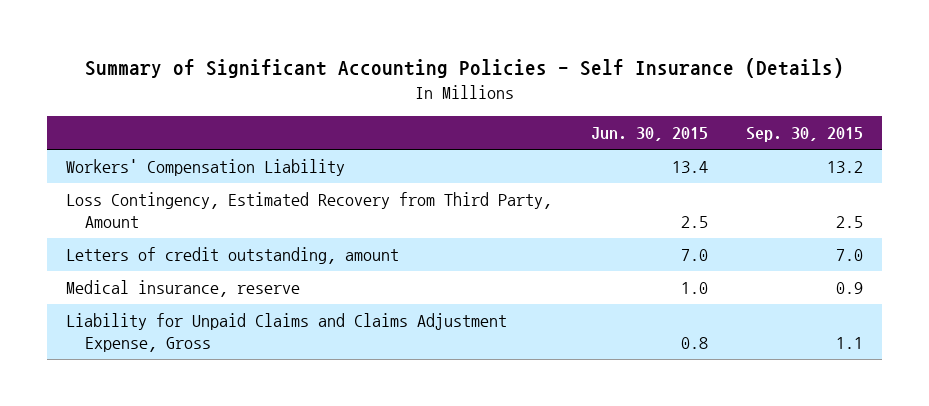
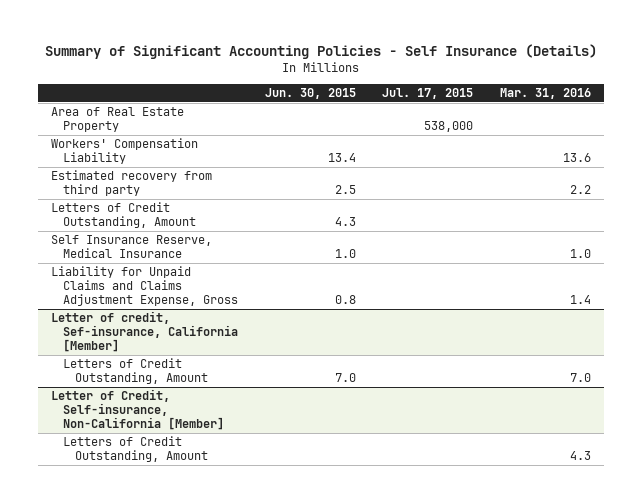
[746,127,864,143] Sep. 30, 2015 -> none
none -> [382,88,474,100] Jul. 17, 2015
none -> [499,88,591,100] Mar. 31, 2016
none -> [51,107,185,133] Area of Real Estate Property
[65,192,552,229] Loss Contingency, Estimated Recovery from Third Party, Amount -> [51,170,213,197] Estimated recovery from third party
[65,247,399,265] Letters of credit outstanding, amount -> [51,202,197,229] Letters of Credit Outstanding, Amount
[680,249,708,262] 7.0 -> [334,217,356,227] 4.3
[65,280,300,298] Medical insurance, reserve -> [51,235,213,259] Self Insurance Reserve, Medical Insurance
none -> [51,311,239,353] Letter of credit, Sef-insurance, California [Member]
none -> [63,358,209,385] Letters of Credit Outstanding, Amount
none -> [51,389,225,431] Letter of Credit, Self-insurance, Non-California [Member]
none -> [63,436,209,463] Letters of Credit Outstanding, Amount

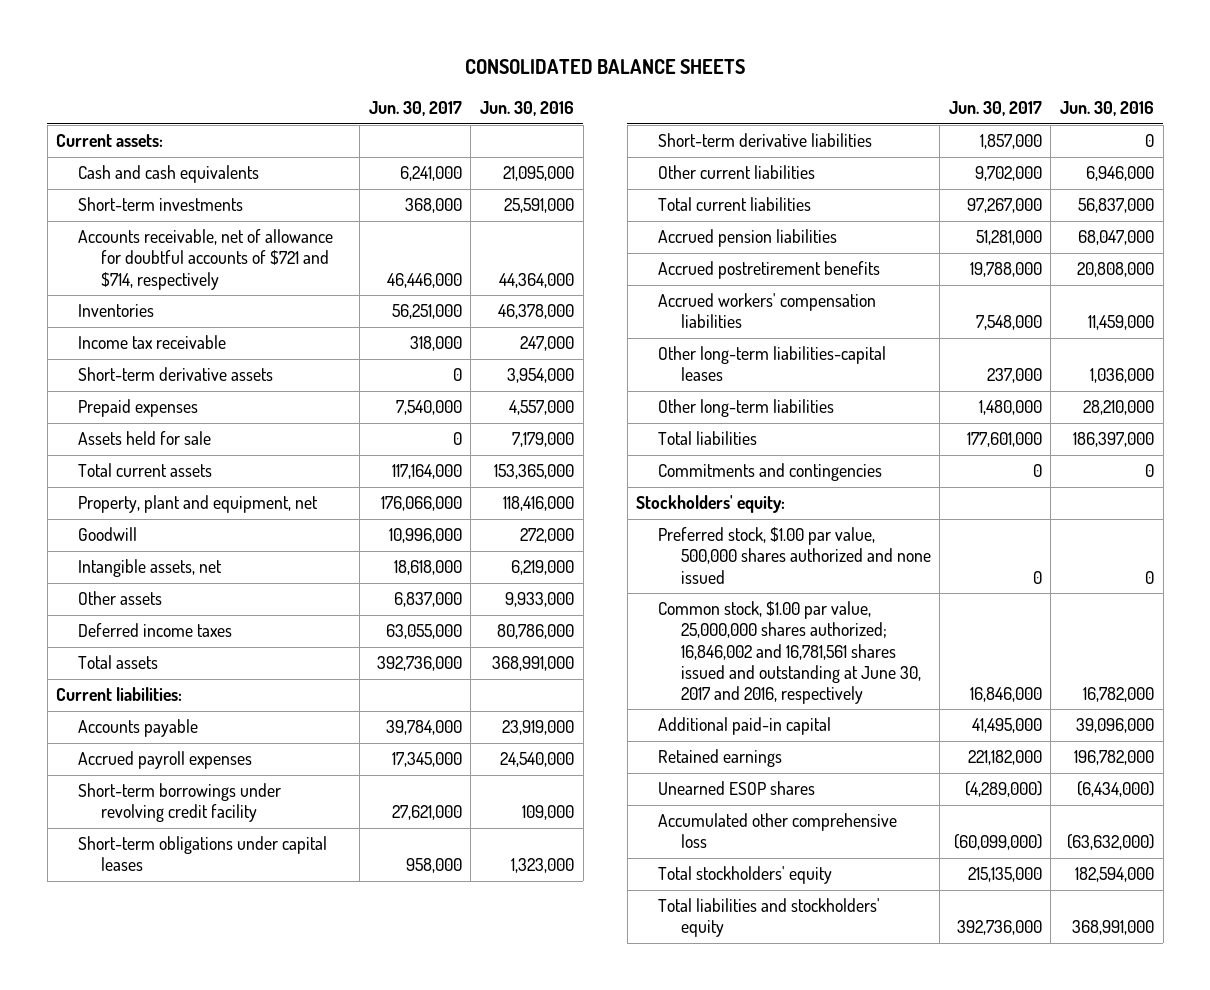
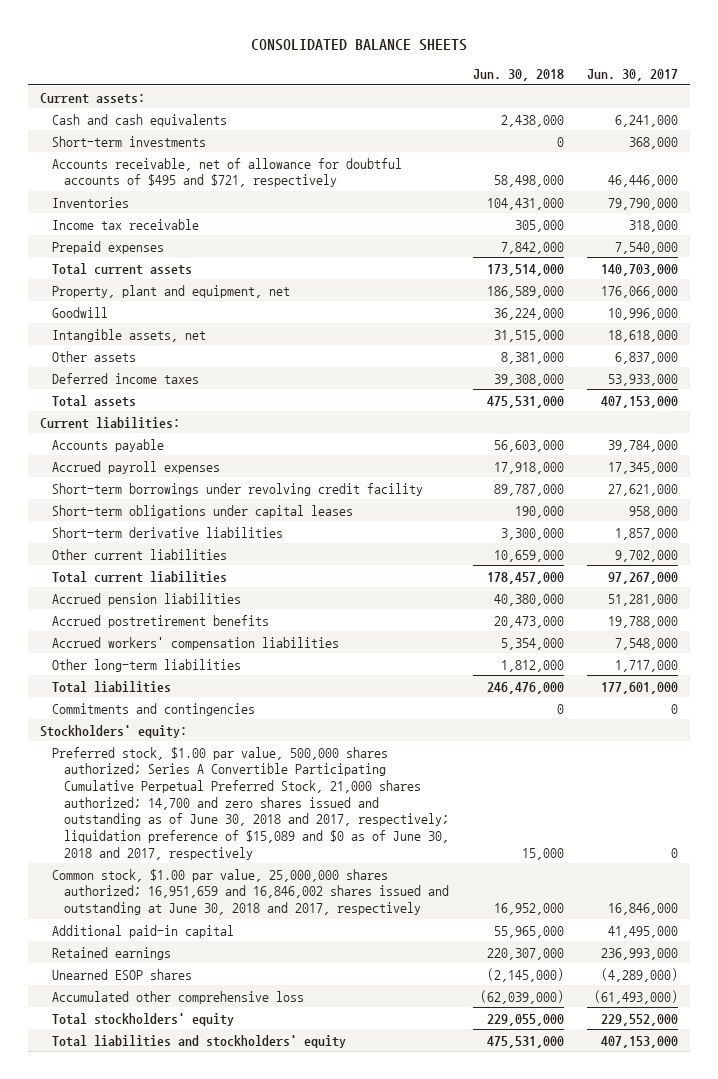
[479,101,574,117] Jun. 30, 2016 -> none
none -> [472,69,564,82] Jun. 30, 2018
[78,229,334,290] Accounts receivable, net of allowance for doubtful accounts of $721 and $714, respectively -> [51,157,402,188] Accounts receivable, net of allowance for doubtful accounts of $495 and $721, respectively
[391,304,462,320] 56,251,000 -> [608,197,679,210] 79,790,000
[78,367,274,382] Short-term derivative assets -> none
[78,431,212,446] Assets held for sale -> none
[391,464,462,480] 117,164,000 -> [601,263,679,276] 140,703,000
[385,624,462,640] 63,055,000 -> [608,373,679,386] 53,933,000
[376,656,462,672] 392,736,000 -> [601,395,679,408] 407,153,000
[658,346,887,382] Other long-term liabilities-capital leases -> none
[978,400,1042,416] 1,480,000 -> [615,659,679,672] 1,717,000
[658,527,931,584] Preferred stock, $1.00 par value, 500,000 shares authorized and none issued -> [51,746,449,860] Preferred stock, $1.00 par value, 500,000 shares authorized; Series A Convertible Participating Cumulative Perpetual Preferred Stock, 21,000 shares authorized; 14,700 and zero shares issued and outstanding as of June 30, 2018 and 2017, respectively; liquidation preference of $15,089 and $0 as of June 30, 2018 and 2017, respectively
[658,601,921,704] Common stock, $1.00 par value, 25,000,000 shares authorized; 16,846,002 and 16,781,561 shares issued and outstanding at June 30, 2017 and 2016, respectively -> [51,868,449,915] Common stock, $1.00 par value, 25,000,000 shares authorized; 16,951,659 and 16,846,002 shares issued and outstanding at June 30, 2018 and 2017, respectively
[967,750,1042,766] 221,182,000 -> [601,947,679,960] 236,993,000
[953,834,1042,851] (60,099,000) -> [594,989,679,1004] (61,493,000)
[967,867,1042,883] 215,135,000 -> [601,1013,679,1026] 229,552,000
[956,920,1042,936] 392,736,000 -> [601,1035,679,1048] 407,153,000

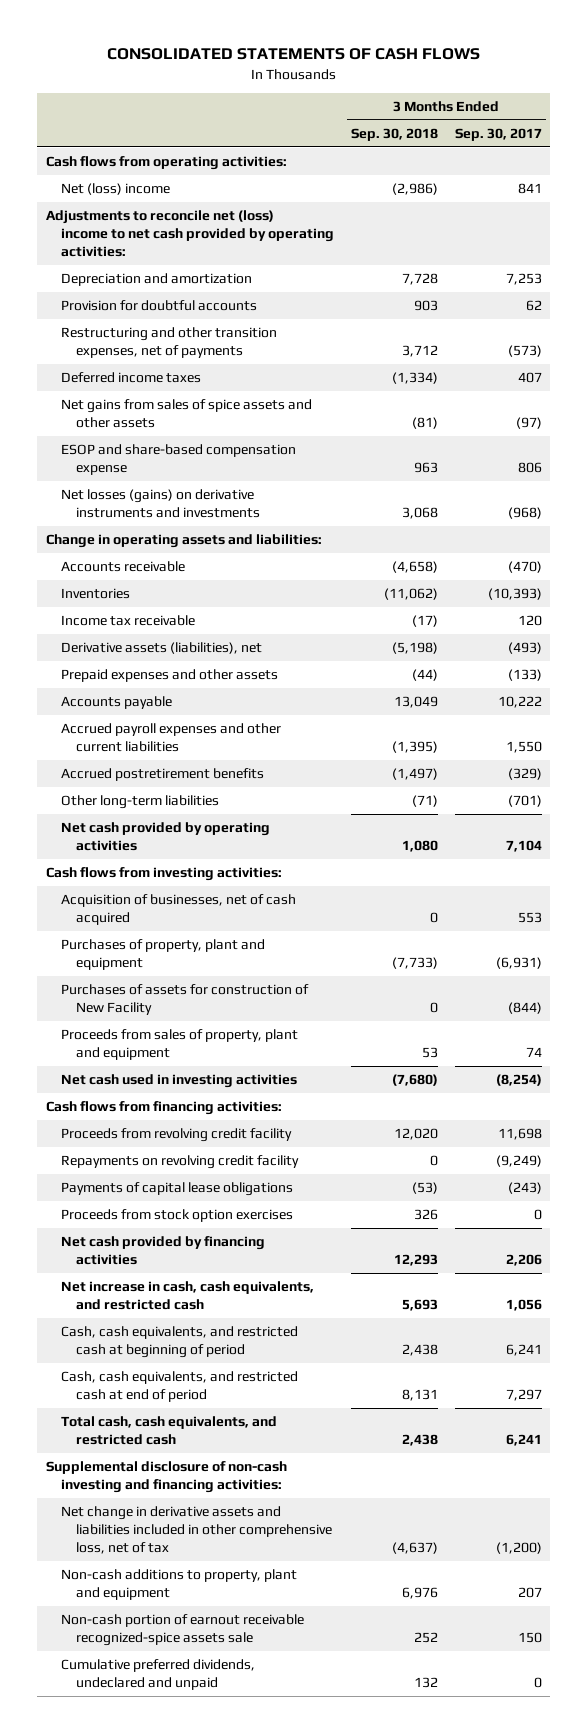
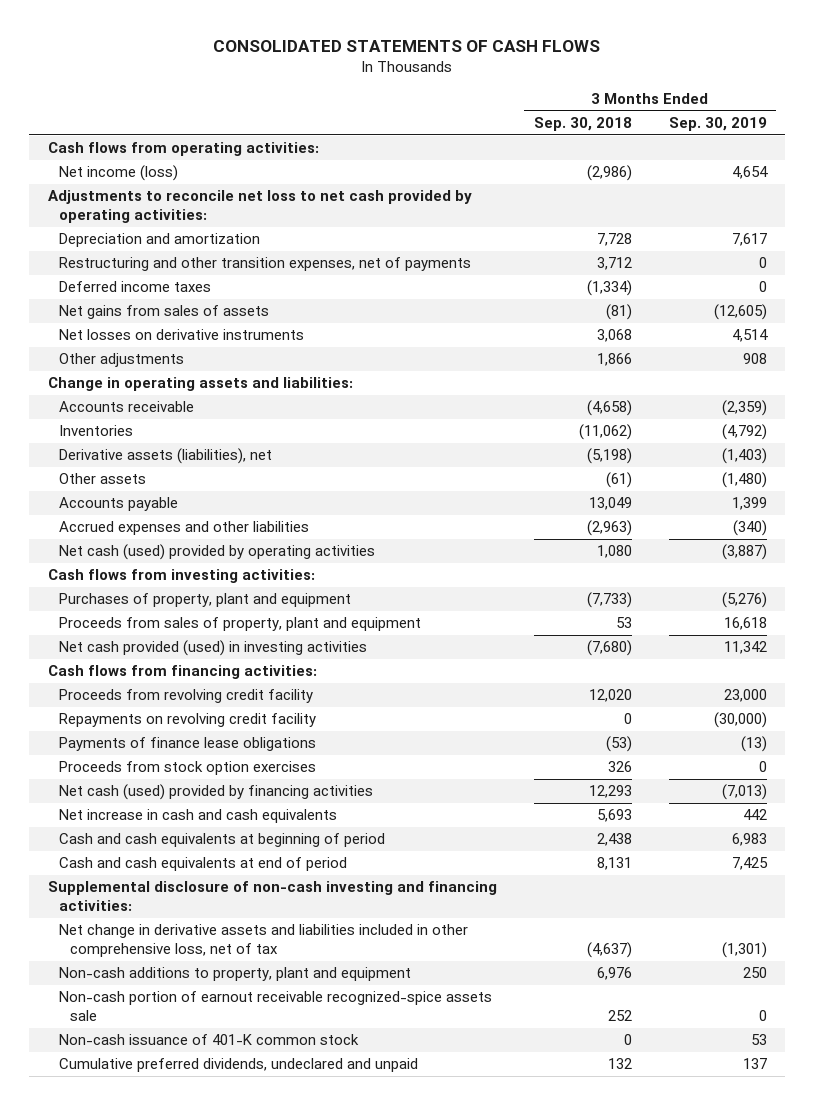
[454,128,542,142] Sep. 30, 2017 -> none
none -> [668,117,767,132] Sep. 30, 2019
[60,183,170,196] Net (loss) income -> [58,165,178,182] Net income (loss)
[45,210,334,258] Adjustments to reconcile net (loss) income to net cash provided by operating activities: -> [47,190,472,224] Adjustments to reconcile net loss to net cash provided by operating activities:
[60,300,257,312] Provision for doubtful accounts -> none
[60,444,296,476] ESOP and share-based compensation expense -> none
[60,399,312,429] Net gains from sales of spice assets and other assets -> [58,305,269,320] Net gains from sales of assets
[60,489,261,519] Net losses (gains) on derivative instruments and investments -> [58,329,304,341] Net losses on derivative instruments
none -> [58,353,184,368] Other adjustments
[60,615,195,627] Income tax receivable -> none
[60,669,278,683] Prepaid expenses and other assets -> [58,473,146,485] Other assets
[411,669,438,682] (44) -> [605,472,632,489] (61)
[60,768,264,782] Accrued postretirement benefits -> none
[60,795,219,810] Other long-term liabilities -> none
[60,723,281,753] Accrued payroll expenses and other current liabilities -> [58,521,309,536] Accrued expenses and other liabilities
[391,741,438,754] (1,395) -> [586,520,632,537] (2,963)
[60,822,270,852] Net cash provided by operating activities -> [58,544,375,561] Net cash (used) provided by operating activities
[60,894,296,926] Acquisition of businesses, net of cash acquired -> none
[60,984,309,1016] Purchases of assets for construction of New Facility -> none
[60,1074,297,1089] Net cash used in investing activities -> [58,640,367,657] Net cash provided (used) in investing activities
[60,1182,293,1197] Payments of capital lease obligations -> [58,737,316,752] Payments of finance lease obligations
[60,1416,277,1446] Total cash, cash equivalents, and restricted cash -> none
[60,1236,265,1266] Net cash provided by financing activities -> [58,784,373,801] Net cash (used) provided by financing activities
[60,1281,314,1311] Net increase in cash, cash equivalents, and restricted cash -> [58,809,337,824] Net increase in cash and cash equivalents
[60,1326,298,1359] Cash, cash equivalents, and restricted cash at beginning of period -> [58,833,385,848] Cash and cash equivalents at beginning of period
[60,1371,298,1403] Cash, cash equivalents, and restricted cash at end of period -> [58,857,347,872] Cash and cash equivalents at end of period
none -> [58,1034,359,1046] Non-cash issuance of 401-K common stock

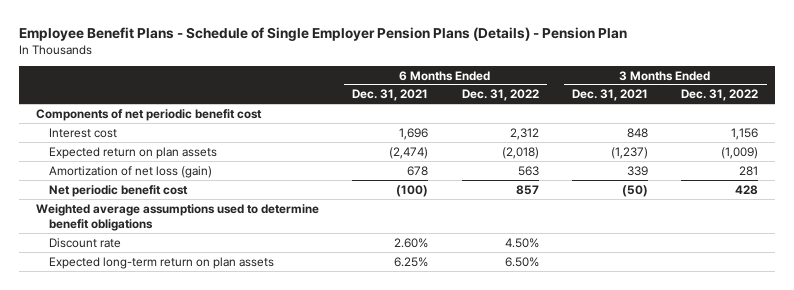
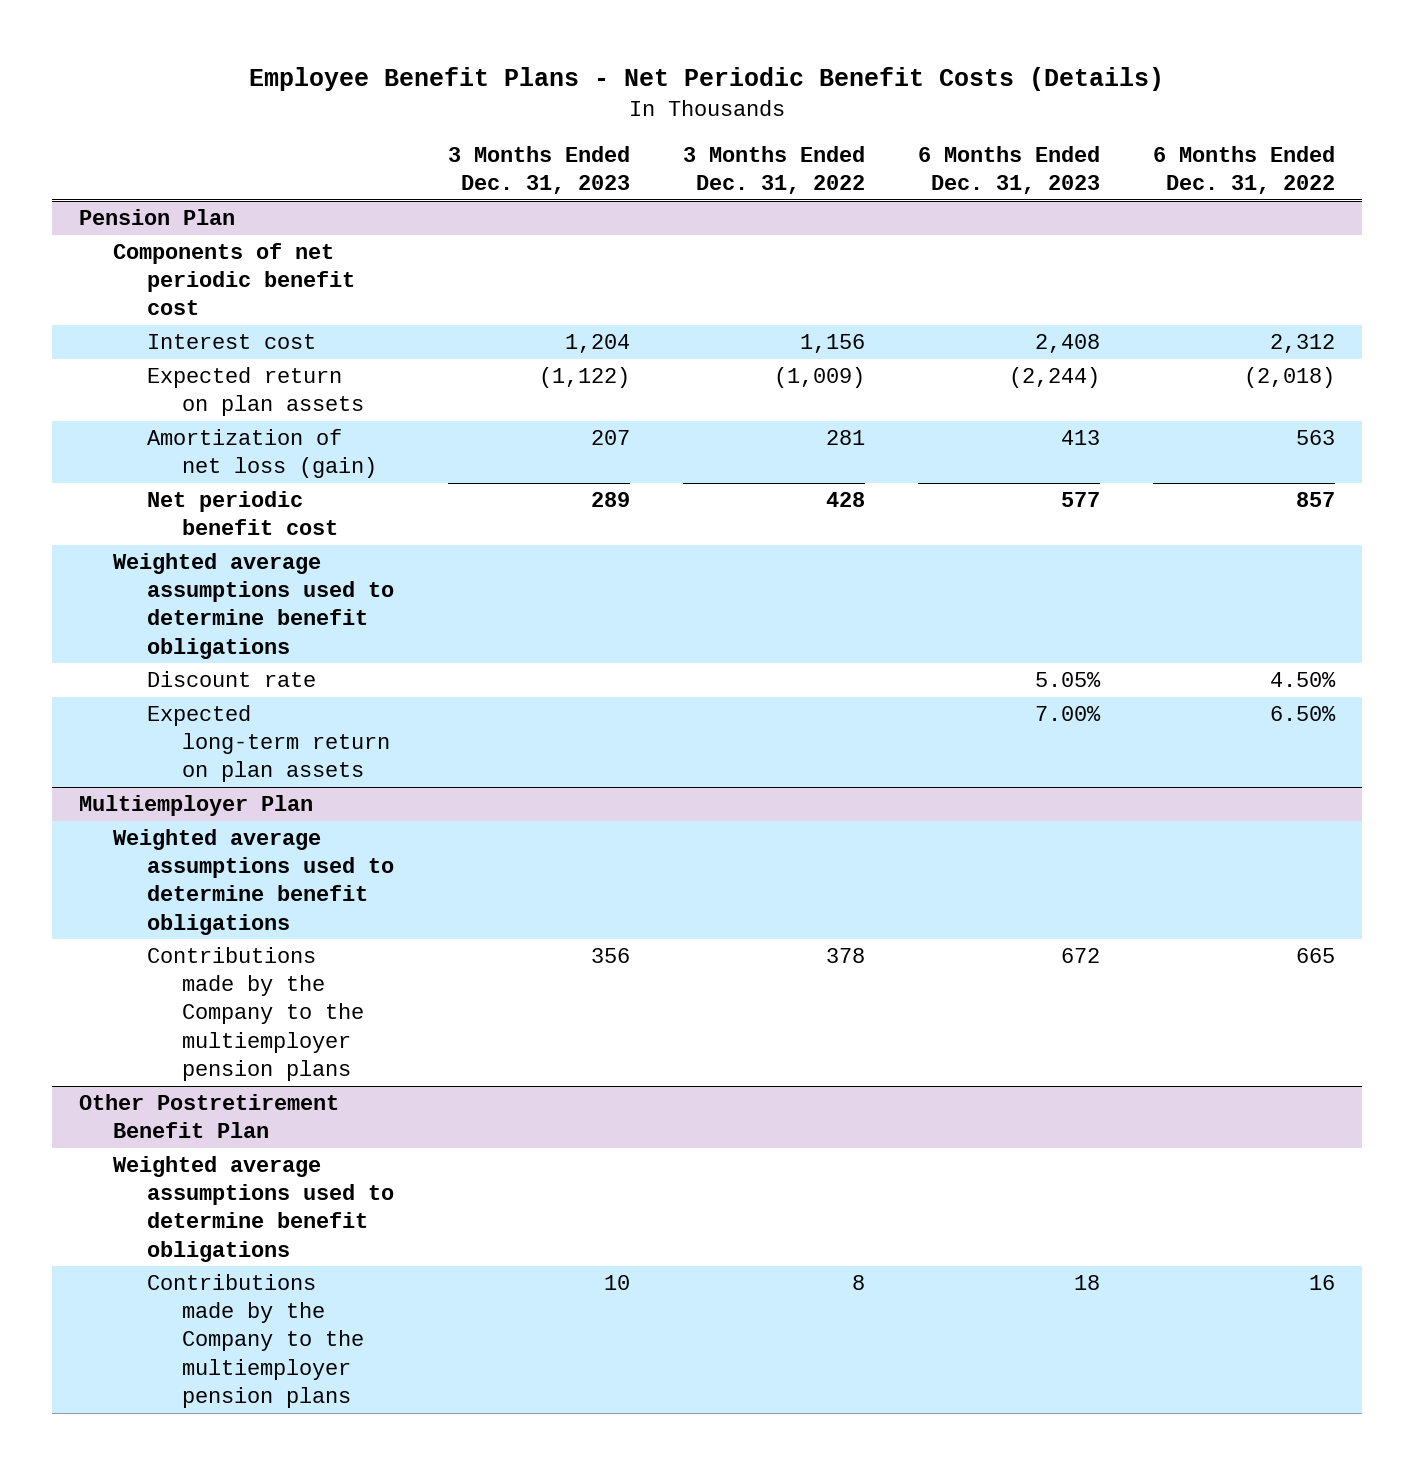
[19,26,628,41] Employee Benefit Plans - Schedule of Single Employer Pension Plans (Details) - Pension Plan -> [249,67,1165,92] Employee Benefit Plans - Net Periodic Benefit Costs (Details)
[352,89,429,102] Dec. 31, 2021 -> none
[571,89,648,102] Dec. 31, 2021 -> none
none -> [447,145,630,194] 3 Months Ended Dec. 31, 2023
none -> [918,145,1101,194] 6 Months Ended Dec. 31, 2023
none -> [79,209,236,226] Pension Plan
none -> [79,795,314,817] Multiemployer Plan
none -> [113,829,395,935] Weighted average assumptions used to determine benefit obligations
none -> [147,947,364,1081] Contributions made by the Company to the multiemployer pension plans
none -> [79,1094,340,1139] Other Postretirement Benefit Plan
none -> [113,1156,395,1262] Weighted average assumptions used to determine benefit obligations
none -> [147,1274,364,1408] Contributions made by the Company to the multiemployer pension plans

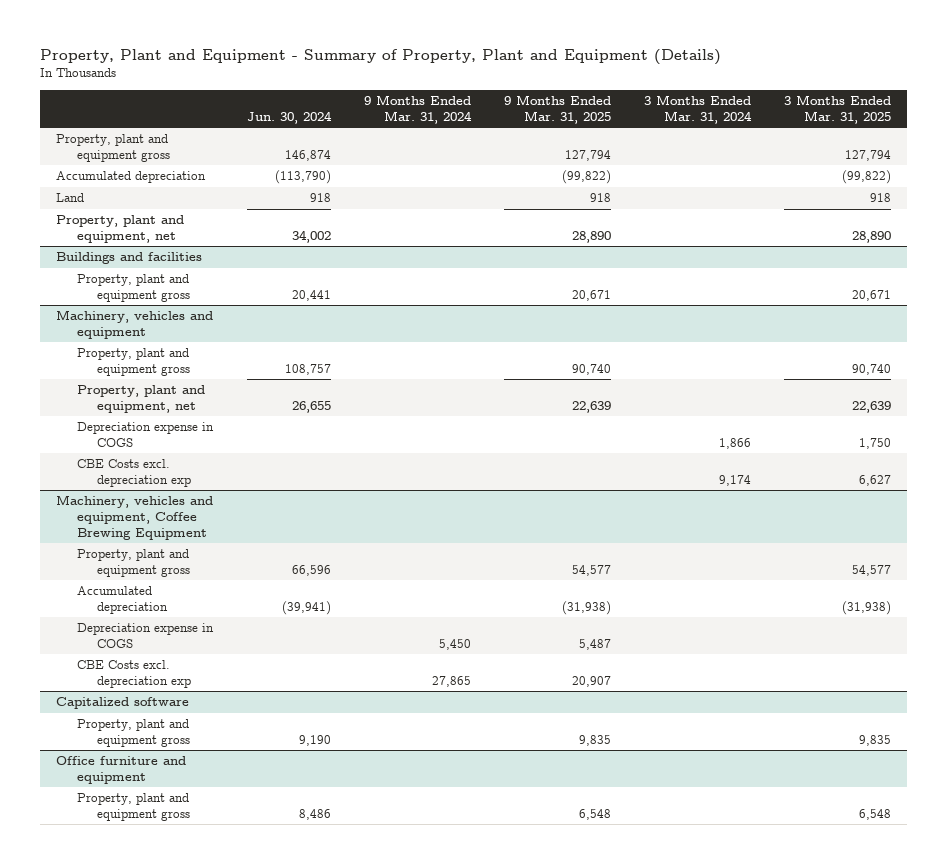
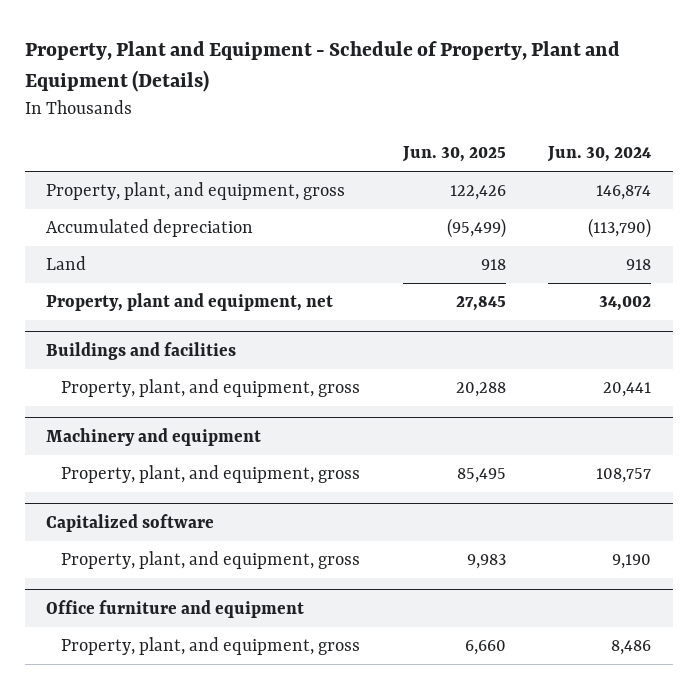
[39,48,721,65] Property, Plant and Equipment - Summary of Property, Plant and Equipment (Details) -> [25,41,621,93] Property, Plant and Equipment - Schedule of Property, Plant and Equipment (Details)
[363,94,472,124] 9 Months Ended Mar. 31, 2024 -> none
[503,94,611,124] 9 Months Ended Mar. 31, 2025 -> none
[643,94,752,124] 3 Months Ended Mar. 31, 2024 -> none
[783,94,891,124] 3 Months Ended Mar. 31, 2025 -> none
none -> [401,146,506,163] Jun. 30, 2025
[56,134,170,163] Property, plant and equipment gross -> [46,182,346,201] Property, plant, and equipment, gross
[76,385,205,414] Property, plant and equipment, net -> none
[76,422,214,448] Depreciation expense in COGS -> none
[76,459,192,488] CBE Costs excl. depreciation exp -> none
[56,495,214,540] Machinery, vehicles and equipment, Coffee Brewing Equipment -> none
[76,549,191,578] Property, plant and equipment gross -> none
[76,586,169,615] Accumulated depreciation -> none
[76,623,214,649] Depreciation expense in COGS -> none
[76,660,192,689] CBE Costs excl. depreciation exp -> none
[76,274,191,303] Property, plant and equipment gross -> [60,379,360,398] Property, plant, and equipment, gross
[56,310,214,340] Machinery, vehicles and equipment -> [46,427,262,446] Machinery and equipment
[76,348,191,377] Property, plant and equipment gross -> [60,465,360,484] Property, plant, and equipment, gross
[76,719,191,748] Property, plant and equipment gross -> [60,551,360,570] Property, plant, and equipment, gross
[76,793,191,822] Property, plant and equipment gross -> [60,637,360,656] Property, plant, and equipment, gross

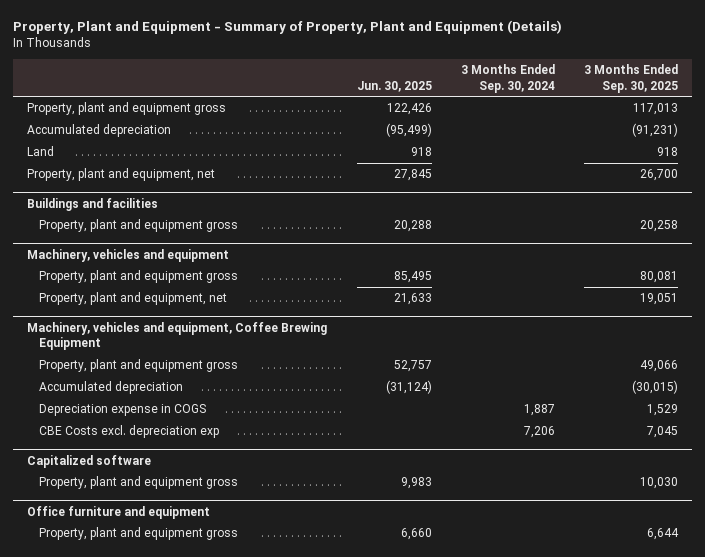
[25,41,621,93] Property, Plant and Equipment - Schedule of Property, Plant and Equipment (Details) -> [12,20,562,35] Property, Plant and Equipment - Summary of Property, Plant and Equipment (Details)
[547,146,652,163] Jun. 30, 2024 -> none
none -> [460,64,555,93] 3 Months Ended Sep. 30, 2024
none -> [583,64,678,93] 3 Months Ended Sep. 30, 2025
[46,182,346,201] Property, plant, and equipment, gross -> [27,102,227,116] Property, plant and equipment gross
[60,379,360,398] Property, plant, and equipment, gross -> [38,219,238,233] Property, plant and equipment gross
[46,427,262,446] Machinery and equipment -> [27,248,230,262] Machinery, vehicles and equipment
[60,465,360,484] Property, plant, and equipment, gross -> [38,270,238,284] Property, plant and equipment gross
none -> [38,292,227,306] Property, plant and equipment, net
none -> [27,321,328,351] Machinery, vehicles and equipment, Coffee Brewing Equipment
none -> [38,359,238,373] Property, plant and equipment gross
none -> [38,381,183,395] Accumulated depreciation
none -> [38,404,206,417] Depreciation expense in COGS
none -> [38,425,219,439] CBE Costs excl. depreciation exp
[60,551,360,570] Property, plant, and equipment, gross -> [38,476,238,490] Property, plant and equipment gross
[60,637,360,656] Property, plant, and equipment, gross -> [38,527,238,541] Property, plant and equipment gross

